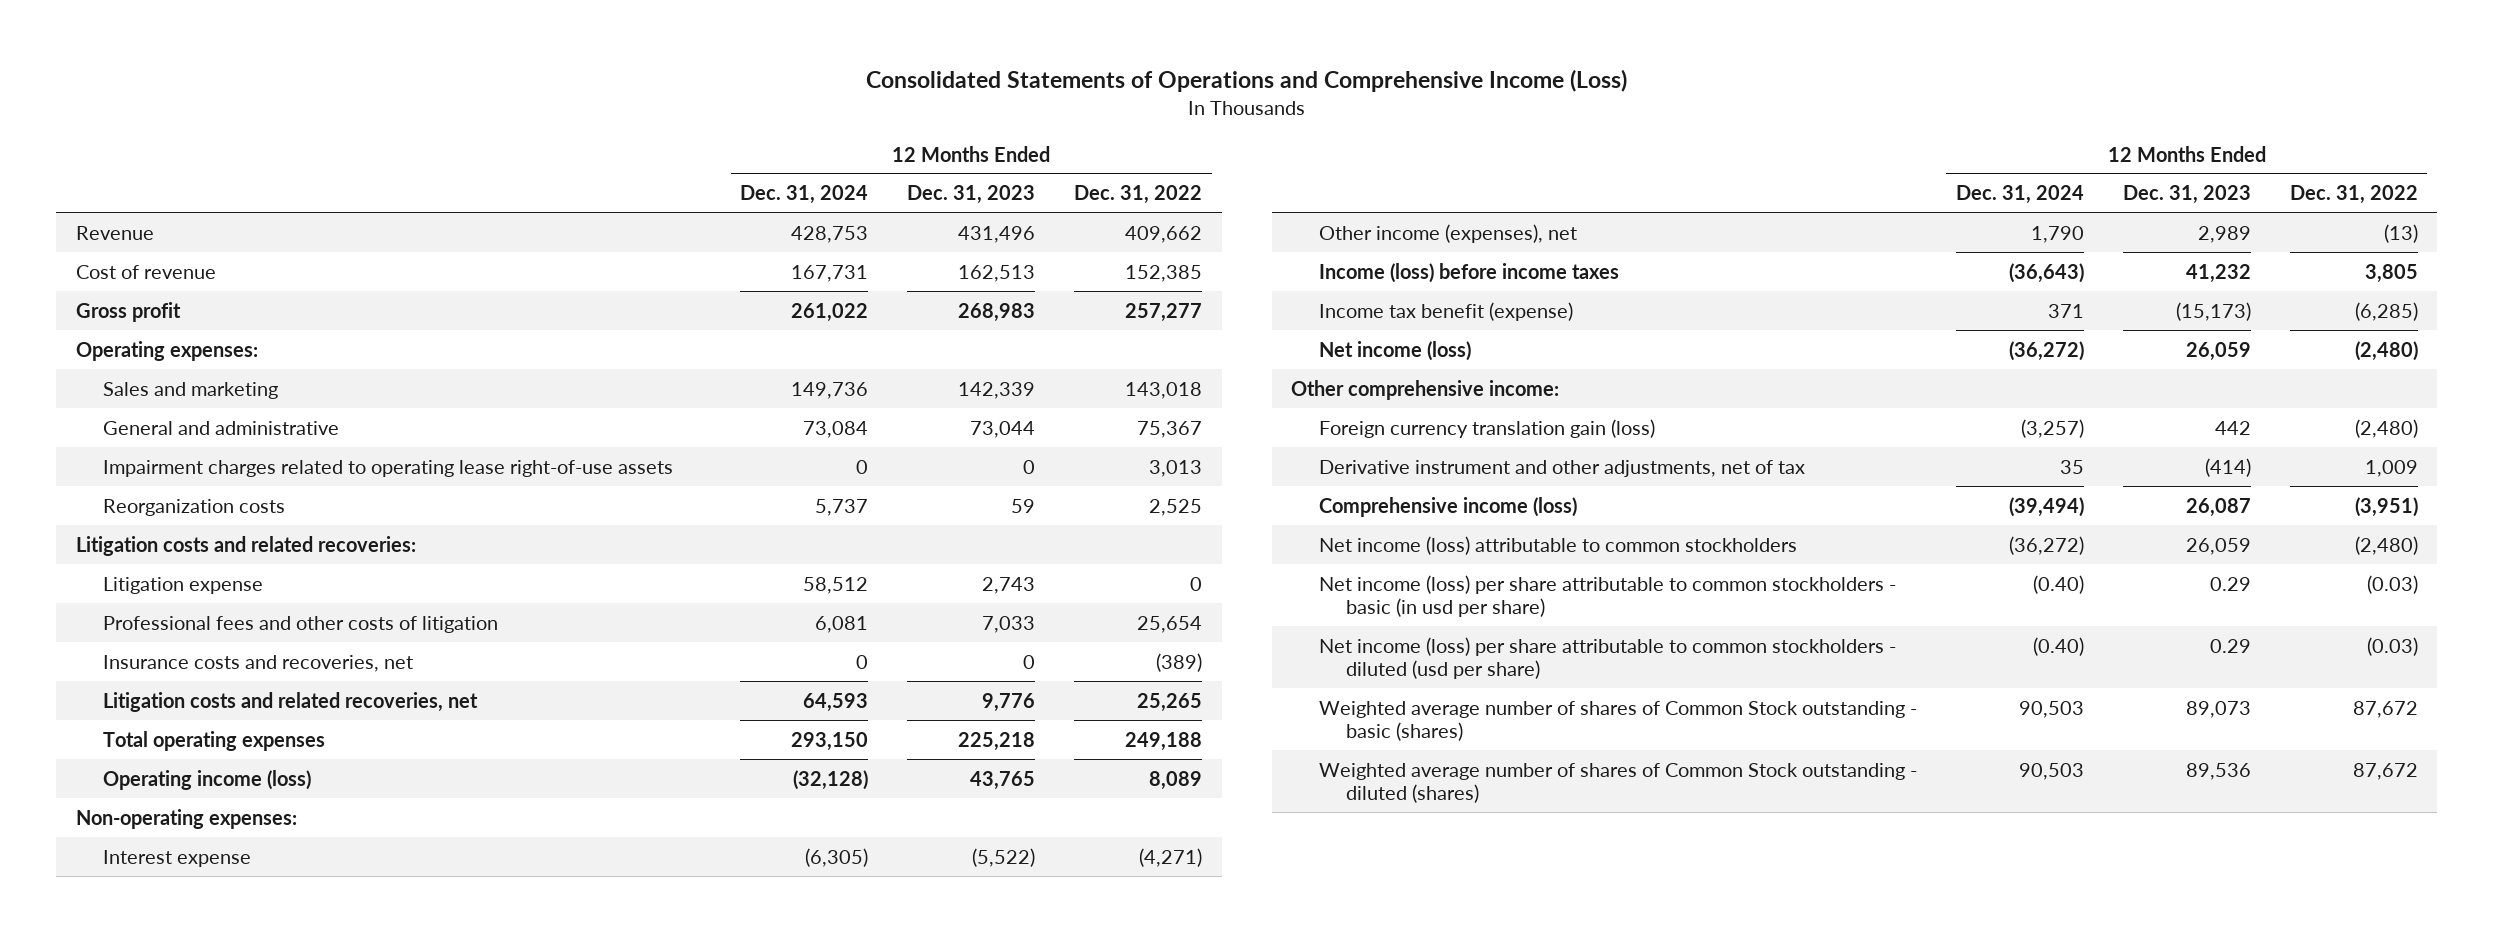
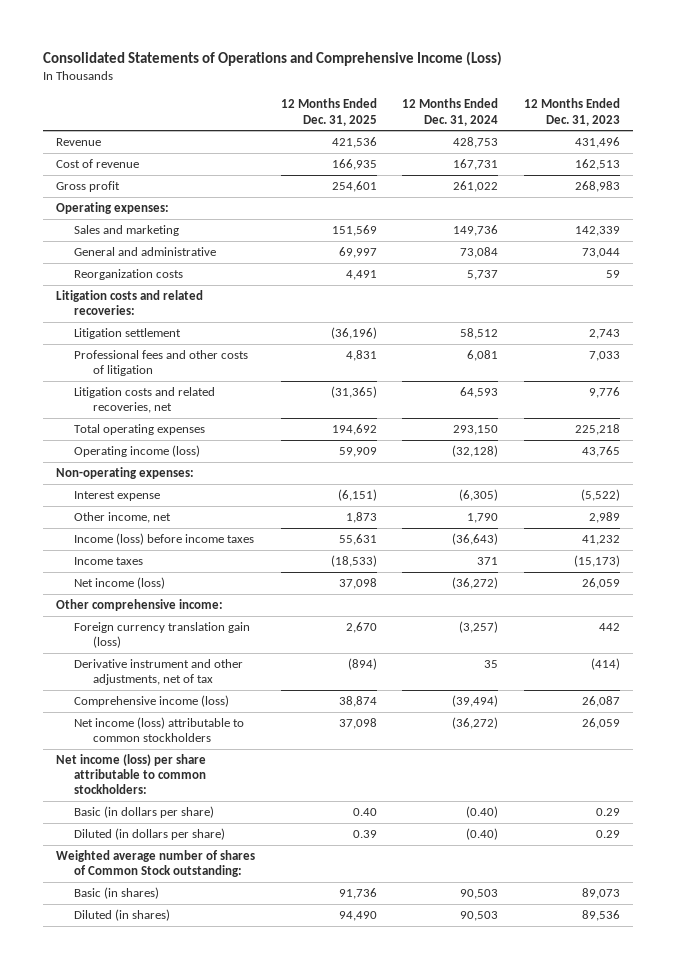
[1074,185,1203,205] Dec. 31, 2022 -> none
none -> [280,98,377,126] 12 Months Ended Dec. 31, 2025
[103,459,674,477] Impairment charges related to operating lease right-of-use assets -> none
[103,576,264,594] Litigation expense -> [74,328,182,340] Litigation settlement
[103,654,414,672] Insurance costs and recoveries, net -> none
[1318,223,1577,243] Other income (expenses), net -> [74,512,172,524] Other income, net
[1318,301,1573,321] Income tax benefit (expense) -> [74,557,144,566] Income taxes
none -> [55,754,207,795] Net income (loss) per share attributable to common stockholders:
[1318,574,1896,618] Net income (loss) per share attributable to common stockholders - basic (in usd per share) -> [74,806,215,819] Basic (in dollars per share)
[1318,636,1896,680] Net income (loss) per share attributable to common stockholders - diluted (usd per share) -> [74,828,226,841] Diluted (in dollars per share)
none -> [55,850,255,878] Weighted average number of shares of Common Stock outstanding:
[1318,700,1917,742] Weighted average number of shares of Common Stock outstanding - basic (shares) -> [74,887,160,900] Basic (in shares)
[1318,762,1917,804] Weighted average number of shares of Common Stock outstanding - diluted (shares) -> [74,909,171,922] Diluted (in shares)

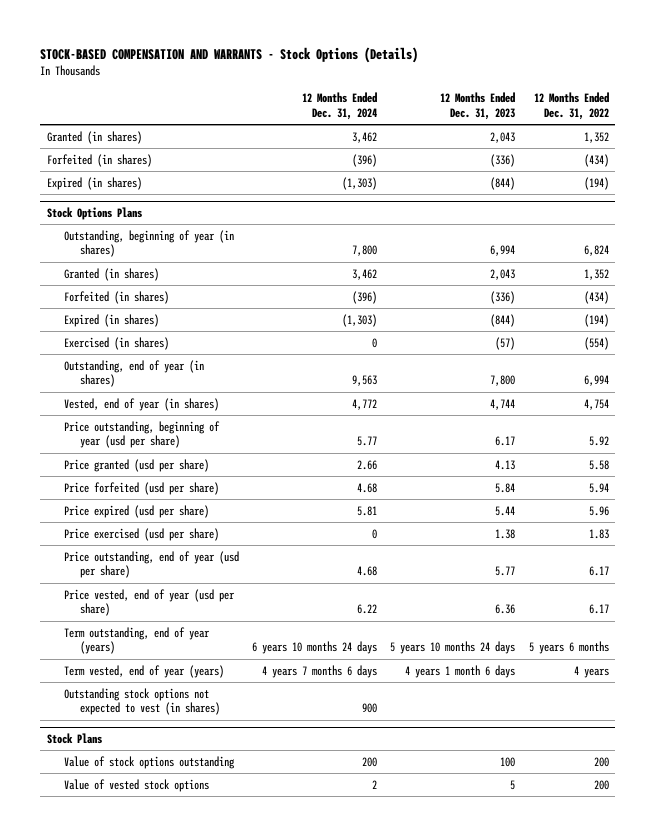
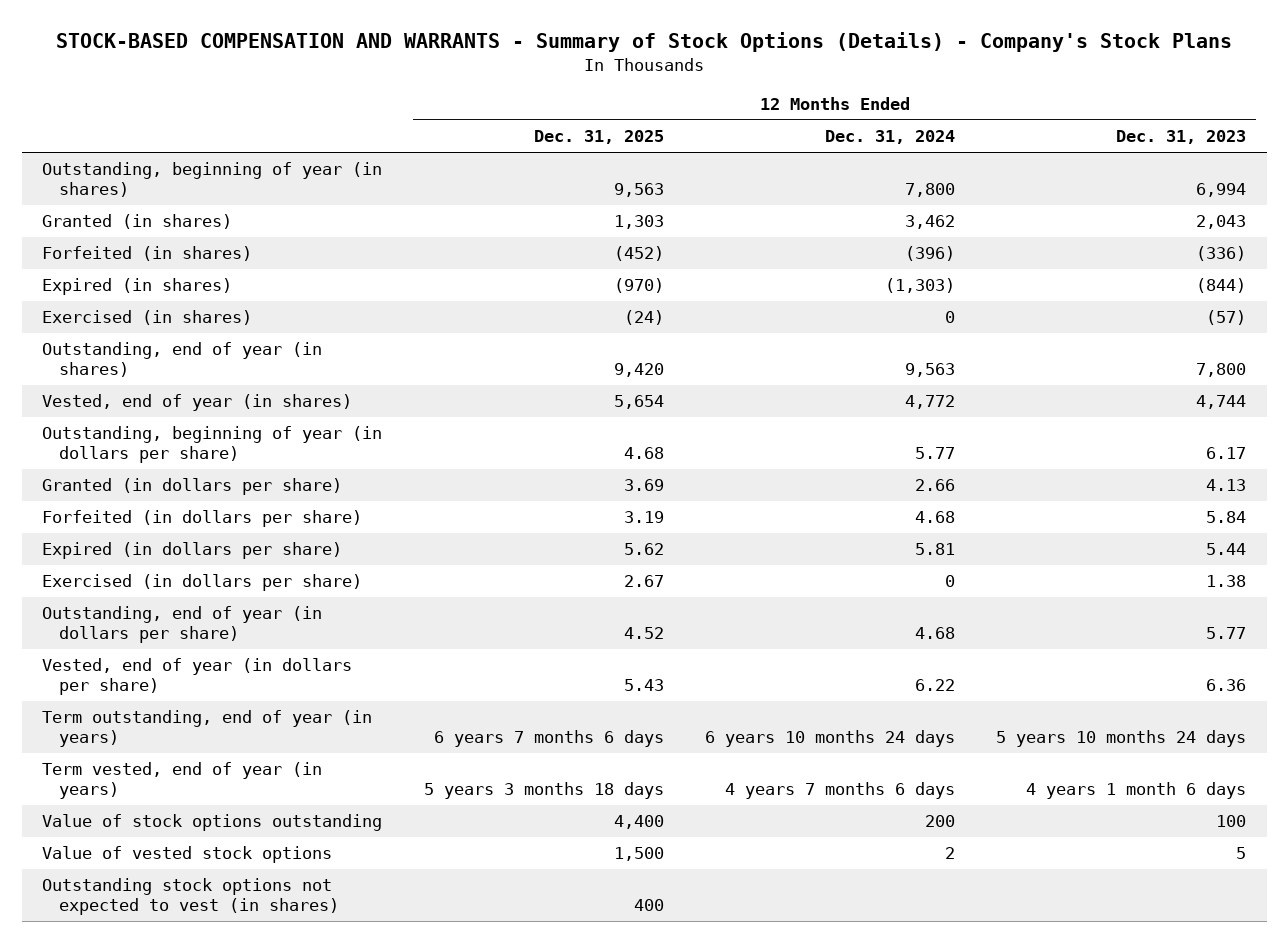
[40,46,419,63] STOCK-BASED COMPENSATION AND WARRANTS - Stock Options (Details) -> [56,31,1233,52] STOCK-BASED COMPENSATION AND WARRANTS - Summary of Stock Options (Details) - Company's Stock Plans
[533,92,609,121] 12 Months Ended Dec. 31, 2022 -> none
none -> [533,130,664,145] Dec. 31, 2025
[46,130,142,144] Granted (in shares) -> none
[46,153,152,167] Forfeited (in shares) -> none
[46,176,142,190] Expired (in shares) -> none
[46,206,142,220] Stock Options Plans -> none
[63,687,221,716] Outstanding stock options not expected to vest (in shares) -> none
[46,732,102,744] Stock Plans -> none
[63,420,220,449] Price outstanding, beginning of year (usd per share) -> [42,426,383,463] Outstanding, beginning of year (in dollars per share)
[63,458,209,472] Price granted (usd per share) -> [42,478,343,496] Granted (in dollars per share)
[63,481,219,495] Price forfeited (usd per share) -> [42,510,363,528] Forfeited (in dollars per share)
[63,504,209,518] Price expired (usd per share) -> [42,542,343,560] Expired (in dollars per share)
[63,527,219,541] Price exercised (usd per share) -> [42,574,363,592] Exercised (in dollars per share)
[63,550,239,579] Price outstanding, end of year (usd per share) -> [42,606,323,643] Outstanding, end of year (in dollars per share)
[63,588,235,617] Price vested, end of year (usd per share) -> [42,658,353,695] Vested, end of year (in dollars per share)
[63,626,210,655] Term outstanding, end of year (years) -> [42,710,373,747] Term outstanding, end of year (in years)
[63,664,224,678] Term vested, end of year (years) -> [42,762,323,799] Term vested, end of year (in years)
none -> [42,878,339,915] Outstanding stock options not expected to vest (in shares)

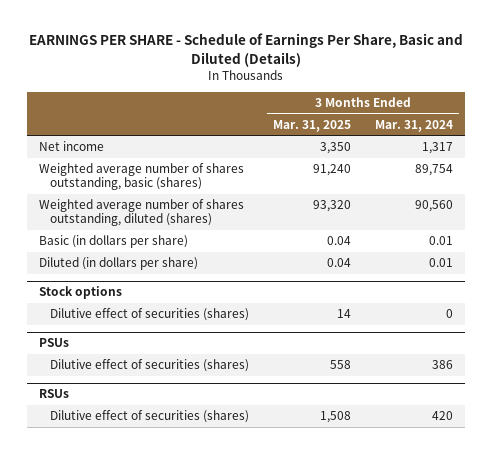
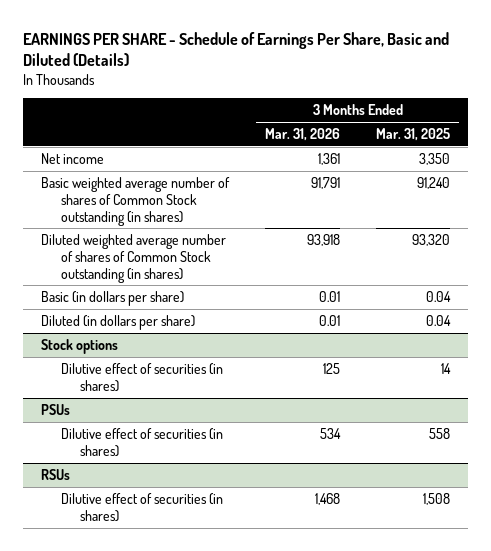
[374,119,453,132] Mar. 31, 2024 -> none
none -> [265,128,341,142] Mar. 31, 2026
[38,163,244,191] Weighted average number of shares outstanding, basic (shares) -> [41,176,231,226] Basic weighted average number of shares of Common Stock outstanding (in shares)
[38,199,244,227] Weighted average number of shares outstanding, diluted (shares) -> [41,233,227,283] Diluted weighted average number of shares of Common Stock outstanding (in shares)
[49,308,249,322] Dilutive effect of securities (shares) -> [60,362,223,392] Dilutive effect of securities (in shares)
[49,359,249,373] Dilutive effect of securities (shares) -> [60,427,223,457] Dilutive effect of securities (in shares)
[49,410,249,424] Dilutive effect of securities (shares) -> [60,492,223,522] Dilutive effect of securities (in shares)

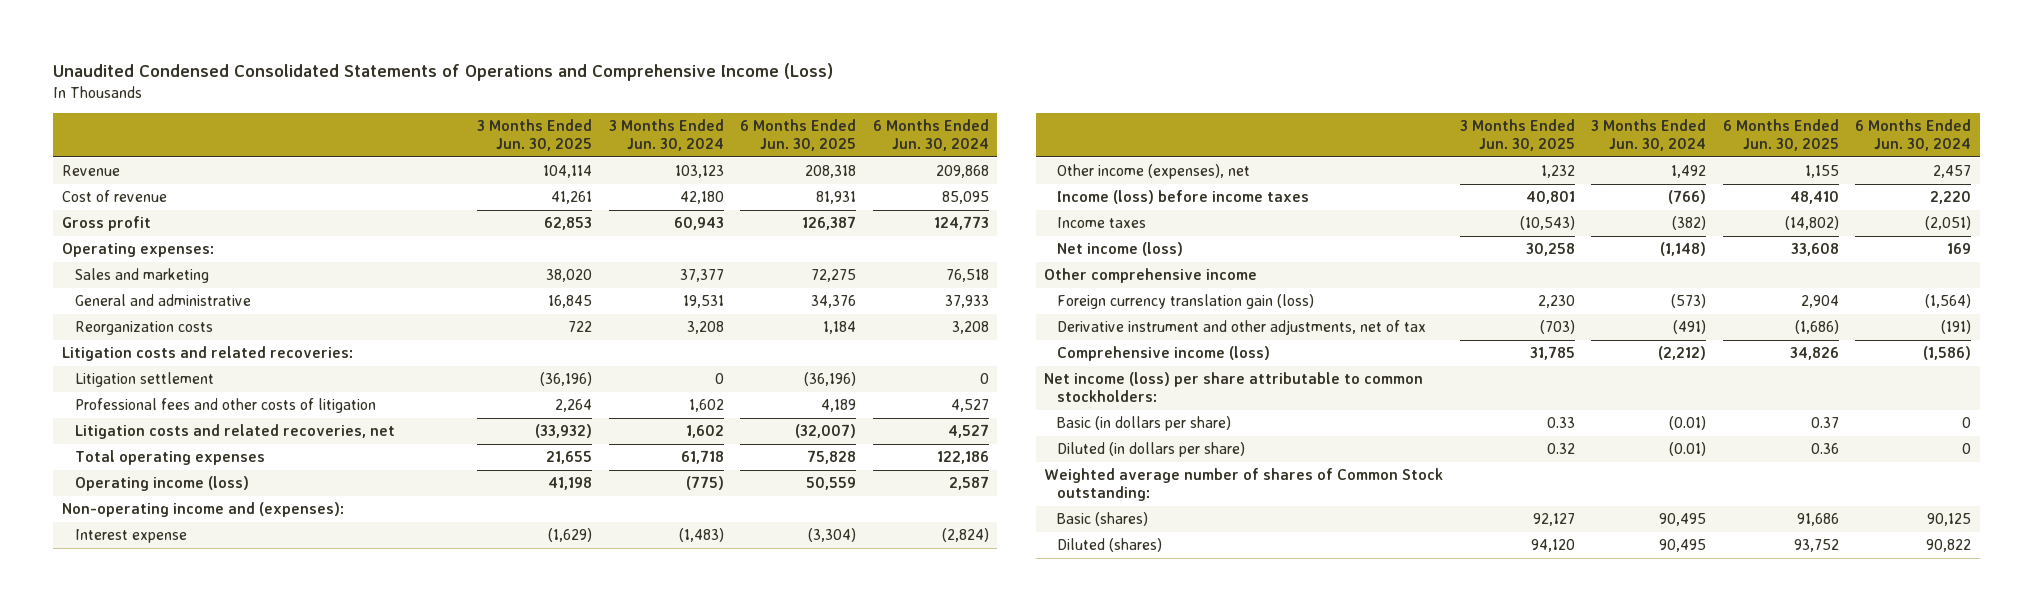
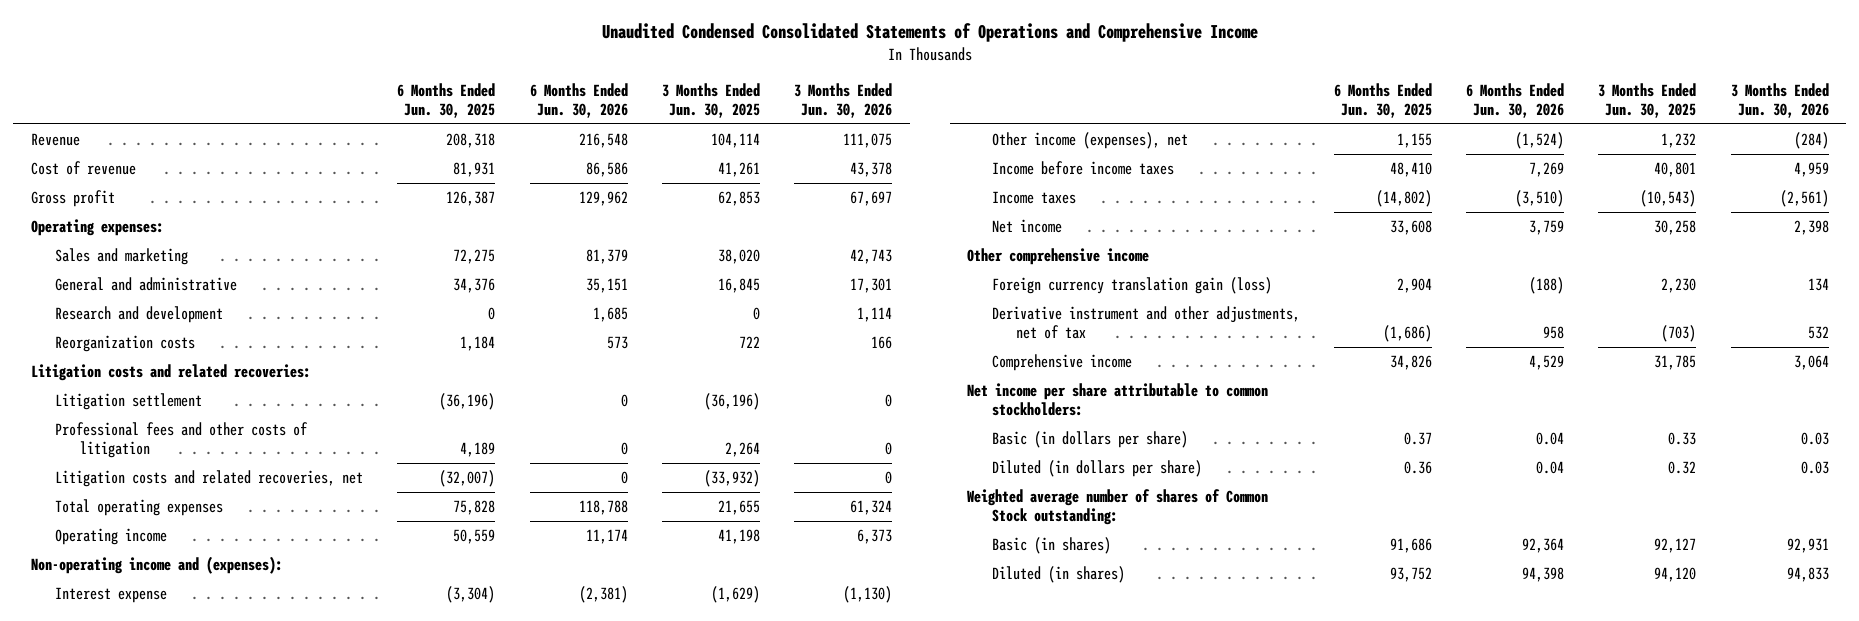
[53,63,834,82] Unaudited Condensed Consolidated Statements of Operations and Comprehensive Income (Loss) -> [601,23,1258,43] Unaudited Condensed Consolidated Statements of Operations and Comprehensive Income
[608,119,724,152] 3 Months Ended Jun. 30, 2024 -> none
[872,119,989,152] 6 Months Ended Jun. 30, 2024 -> none
none -> [529,83,628,119] 6 Months Ended Jun. 30, 2026
none -> [794,83,893,119] 3 Months Ended Jun. 30, 2026
none -> [55,306,224,324] Research and development
[74,475,249,491] Operating income (loss) -> [55,528,168,546] Operating income
[1057,189,1310,204] Income (loss) before income taxes -> [991,161,1174,176] Income before income taxes
[1057,241,1184,256] Net income (loss) -> [991,219,1062,234] Net income
[1057,345,1271,361] Comprehensive income (loss) -> [991,354,1132,372] Comprehensive income
[1044,371,1424,403] Net income (loss) per share attributable to common stockholders: -> [966,383,1268,416] Net income per share attributable to common stockholders:
[1057,511,1149,526] Basic (shares) -> [991,537,1111,555] Basic (in shares)
[1057,537,1163,552] Diluted (shares) -> [991,566,1125,584] Diluted (in shares)

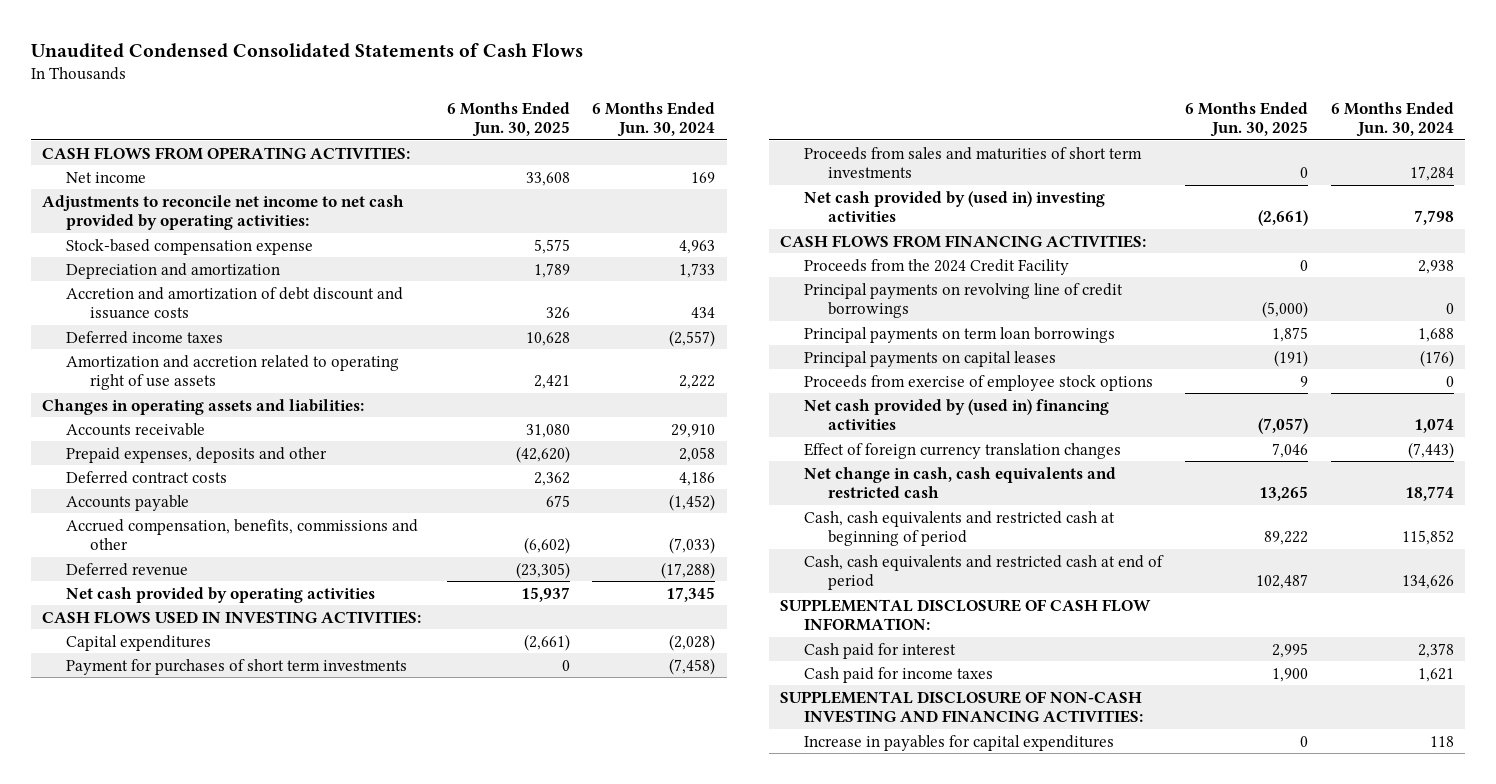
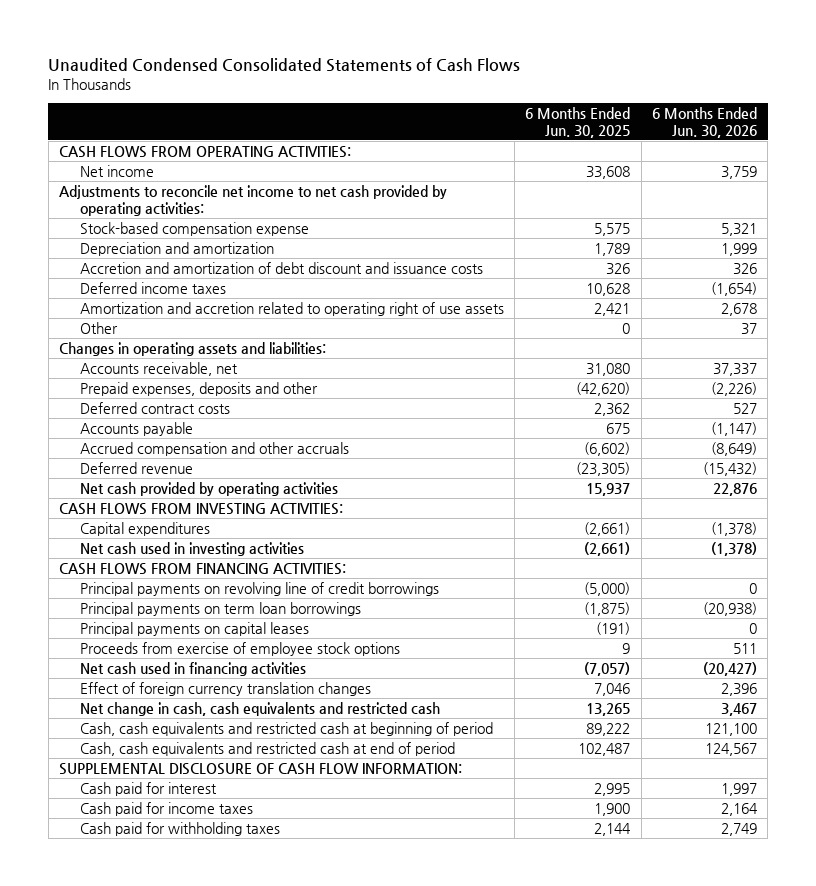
[592,101,716,138] 6 Months Ended Jun. 30, 2024 -> none
none -> [651,106,757,138] 6 Months Ended Jun. 30, 2026
none -> [79,322,118,335] Other
[65,422,205,436] Accounts receivable -> [79,362,238,377] Accounts receivable, net
[65,518,418,551] Accrued compensation, benefits, commissions and other -> [79,442,349,457] Accrued compensation and other accruals
[41,610,421,624] CASH FLOWS USED IN INVESTING ACTIVITIES: -> [59,503,344,516] CASH FLOWS FROM INVESTING ACTIVITIES:
[65,658,407,675] Payment for purchases of short term investments -> none
[804,146,1143,179] Proceeds from sales and maturities of short term investments -> none
[804,190,1106,223] Net cash provided by (used in) investing activities -> [79,542,304,557] Net cash used in investing activities
[804,258,1070,275] Proceeds from the 2024 Credit Facility -> none
[1271,326,1308,342] 1,875 -> [584,602,631,617] (1,875)
[804,398,1110,431] Net cash provided by (used in) financing activities -> [79,662,306,677] Net cash used in financing activities
[780,690,1144,724] SUPPLEMENTAL DISCLOSURE OF NON-CASH INVESTING AND FINANCING ACTIVITIES: -> none
[804,734,1115,751] Increase in payables for capital expenditures -> none
none -> [79,822,280,837] Cash paid for withholding taxes

